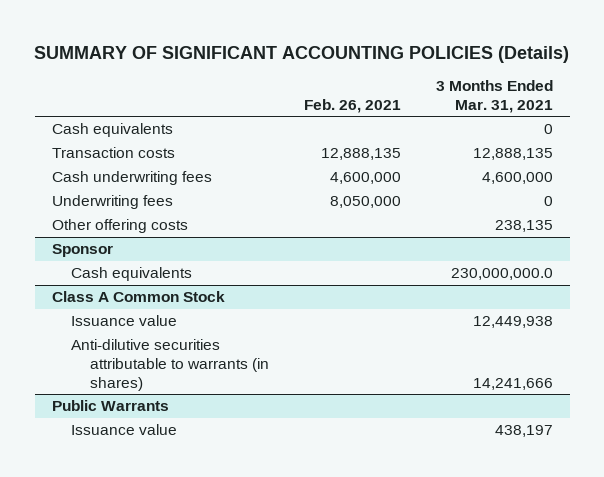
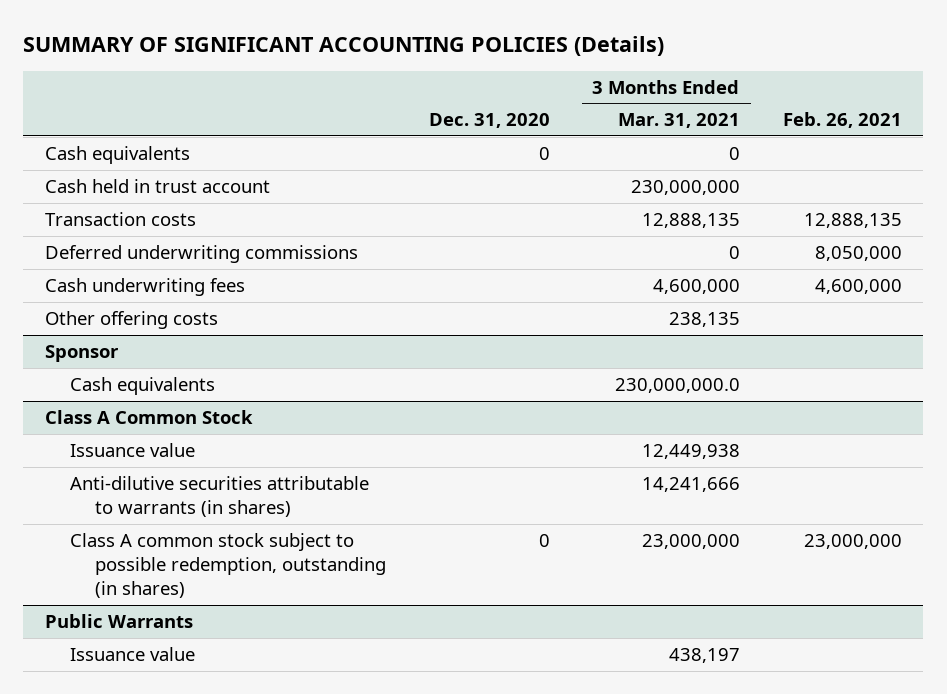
none -> [428,113,550,129] Dec. 31, 2020
none -> [44,178,270,193] Cash held in trust account
none -> [44,244,358,263] Deferred underwriting commissions
[51,195,173,210] Underwriting fees -> none
none -> [69,532,386,599] Class A common stock subject to possible redemption, outstanding (in shares)

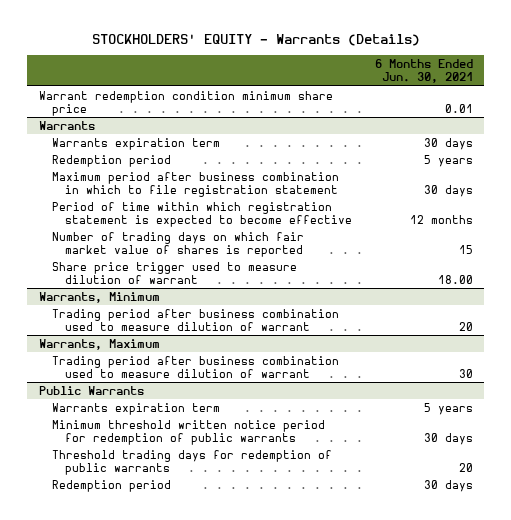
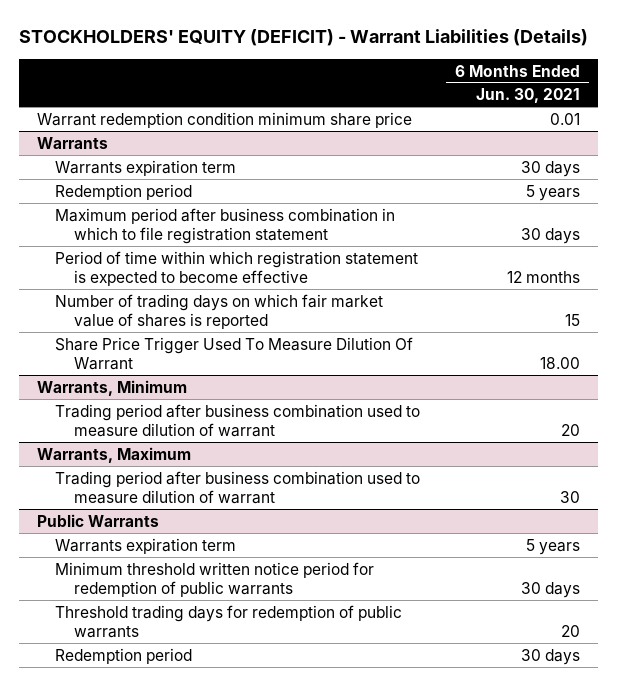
[91,34,420,47] STOCKHOLDERS' EQUITY - Warrants (Details) -> [19,29,589,47] STOCKHOLDERS' EQUITY (DEFICIT) - Warrant Liabilities (Details)
[51,261,297,284] Share price trigger used to measure dilution of warrant -> [55,336,414,370] Share Price Trigger Used To Measure Dilution Of Warrant

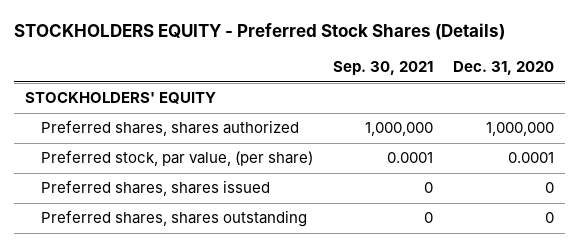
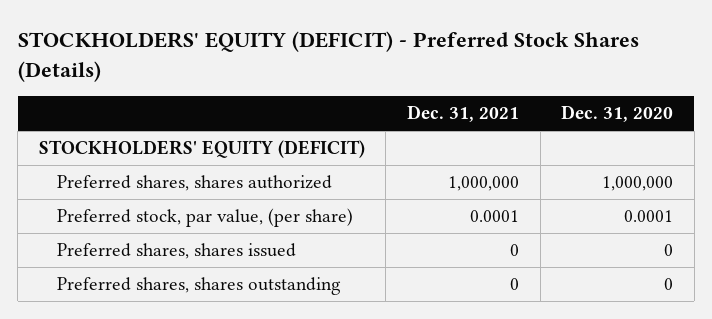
[14,23,506,41] STOCKHOLDERS EQUITY - Preferred Stock Shares (Details) -> [17,31,639,82] STOCKHOLDERS' EQUITY (DEFICIT) - Preferred Stock Shares (Details)
[333,61,434,76] Sep. 30, 2021 -> none
none -> [406,105,519,123] Dec. 31, 2021
[24,92,216,105] STOCKHOLDERS' EQUITY -> [38,140,365,159] STOCKHOLDERS' EQUITY (DEFICIT)

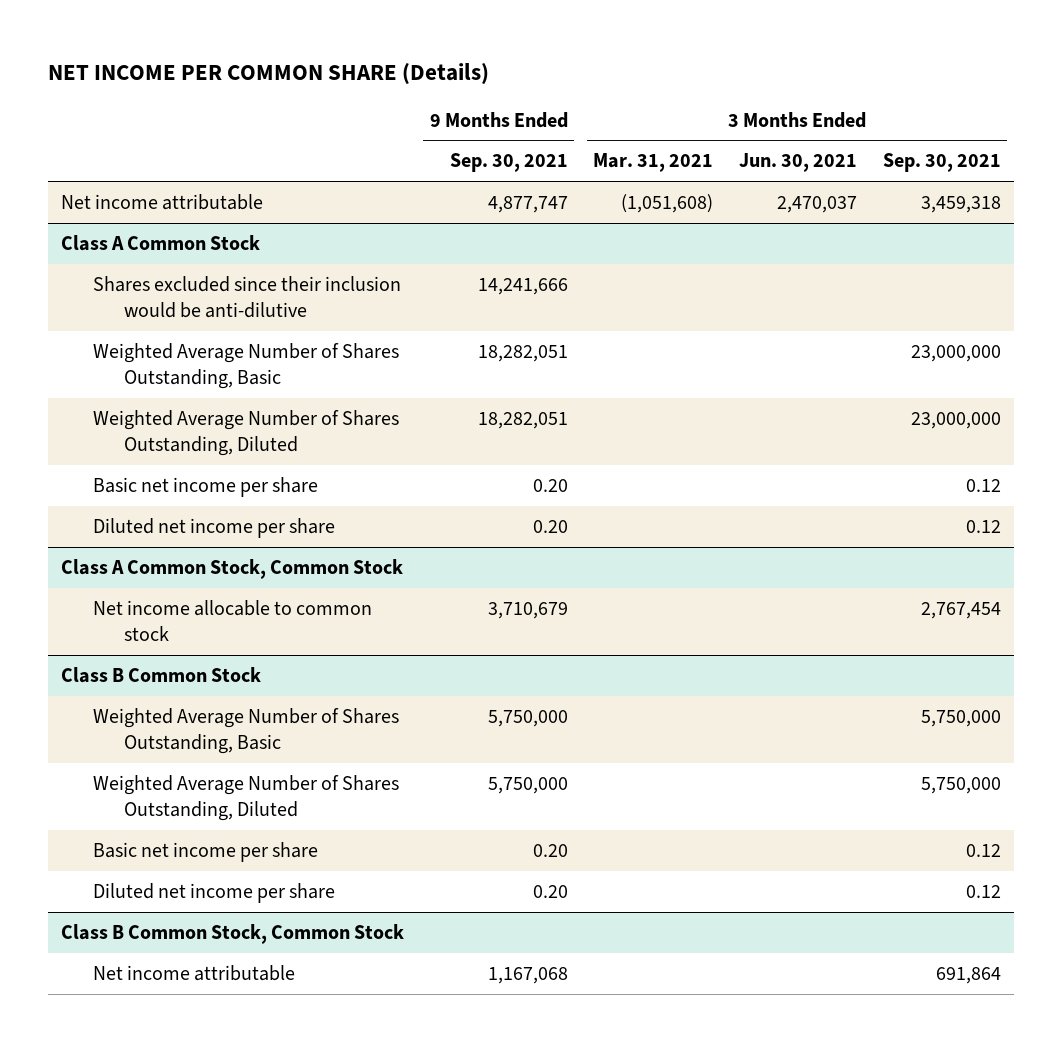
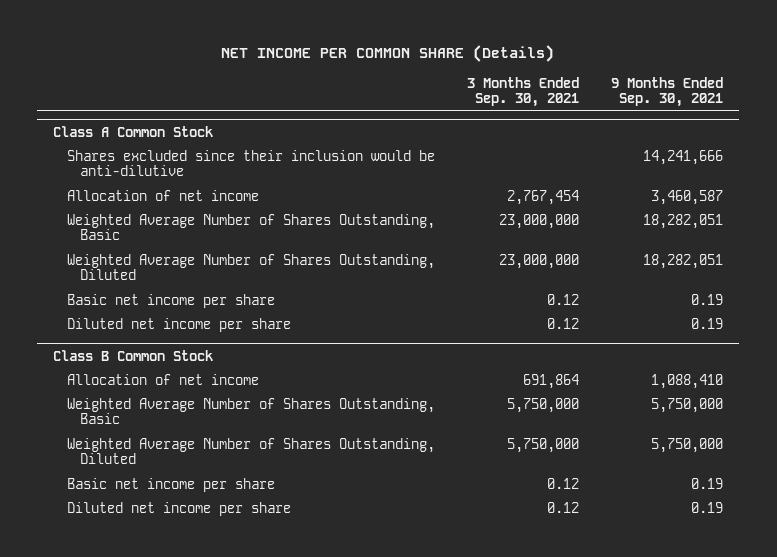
[593,153,714,173] Mar. 31, 2021 -> none
[739,153,858,173] Jun. 30, 2021 -> none
[61,194,264,211] Net income attributable -> none
none -> [66,189,259,201] Allocation of net income
[61,559,404,580] Class A Common Stock, Common Stock -> none
[92,600,372,641] Net income allocable to common stock -> none
[532,479,568,493] 0.20 -> [691,293,724,305] 0.19
[532,520,568,534] 0.20 -> [691,317,724,329] 0.19
none -> [66,373,259,385] Allocation of net income
[61,924,405,945] Class B Common Stock, Common Stock -> none
[92,965,295,982] Net income attributable -> none
[532,844,568,858] 0.20 -> [691,477,724,489] 0.19
[532,885,568,899] 0.20 -> [691,501,724,513] 0.19

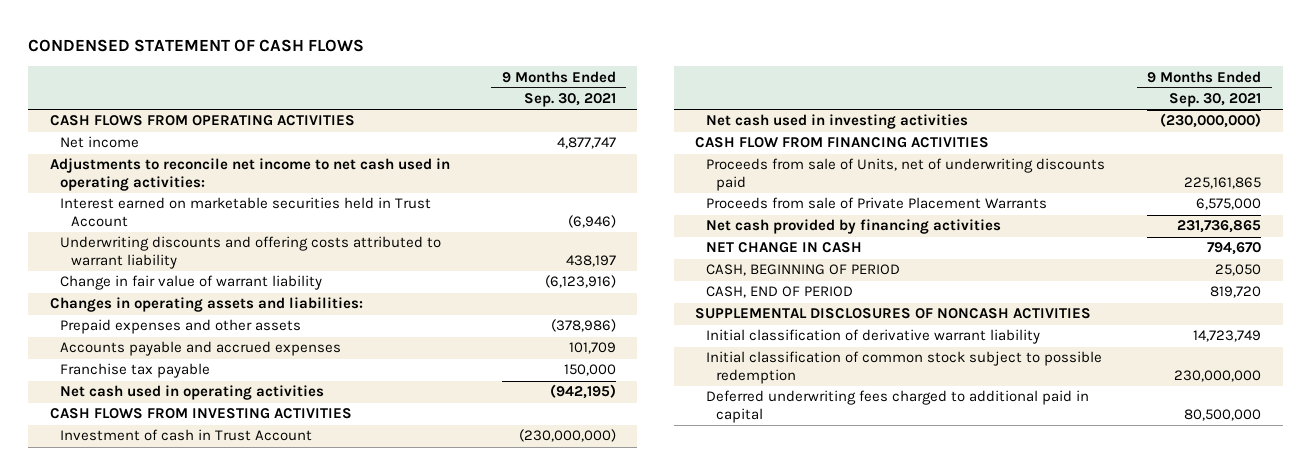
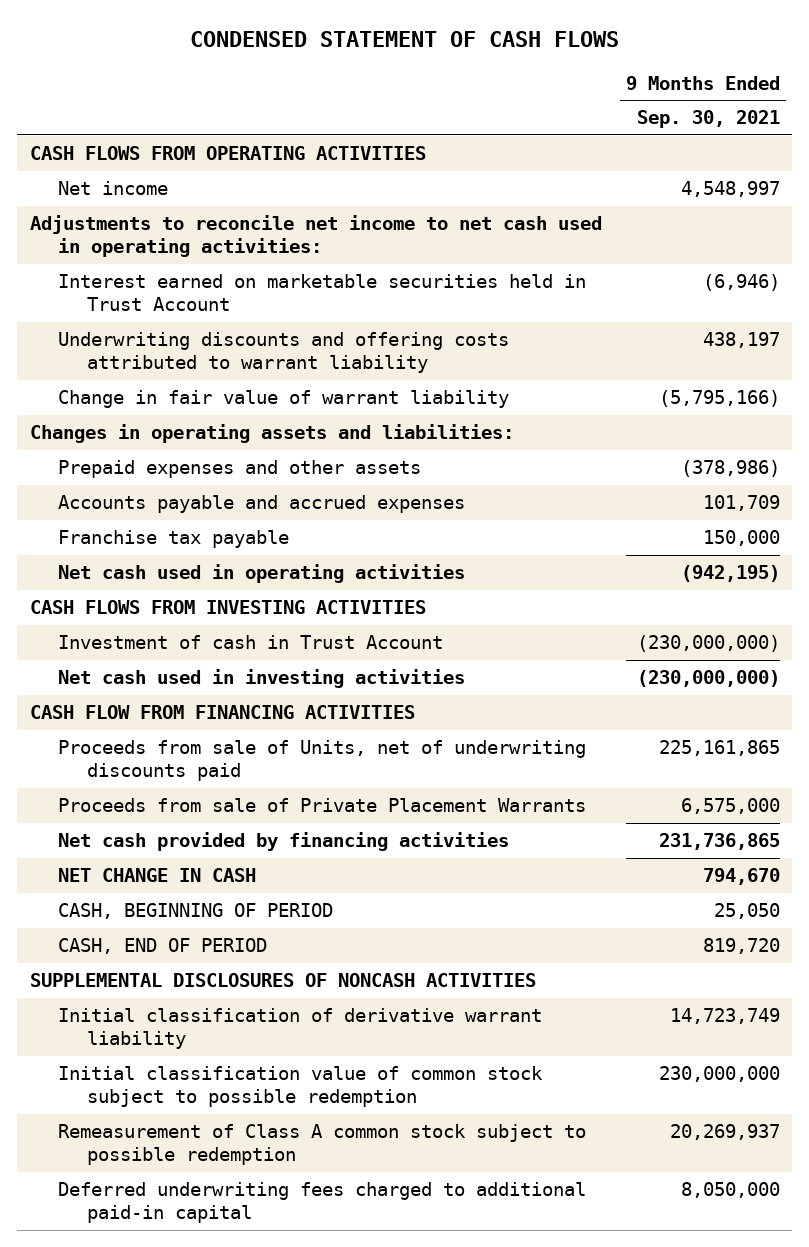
[556,137,616,150] 4,877,747 -> [680,181,780,198] 4,548,997
[544,275,616,289] (6,123,916) -> [658,390,780,408] (5,795,166)
[705,351,1102,385] Initial classification of common stock subject to possible redemption -> [58,1066,544,1108] Initial classification value of common stock subject to possible redemption
none -> [58,1124,587,1166] Remeasurement of Class A common stock subject to possible redemption
[705,390,1089,424] Deferred underwriting fees charged to additional paid in capital -> [58,1182,587,1224] Deferred underwriting fees charged to additional paid-in capital
[1184,409,1262,422] 80,500,000 -> [680,1182,780,1199] 8,050,000

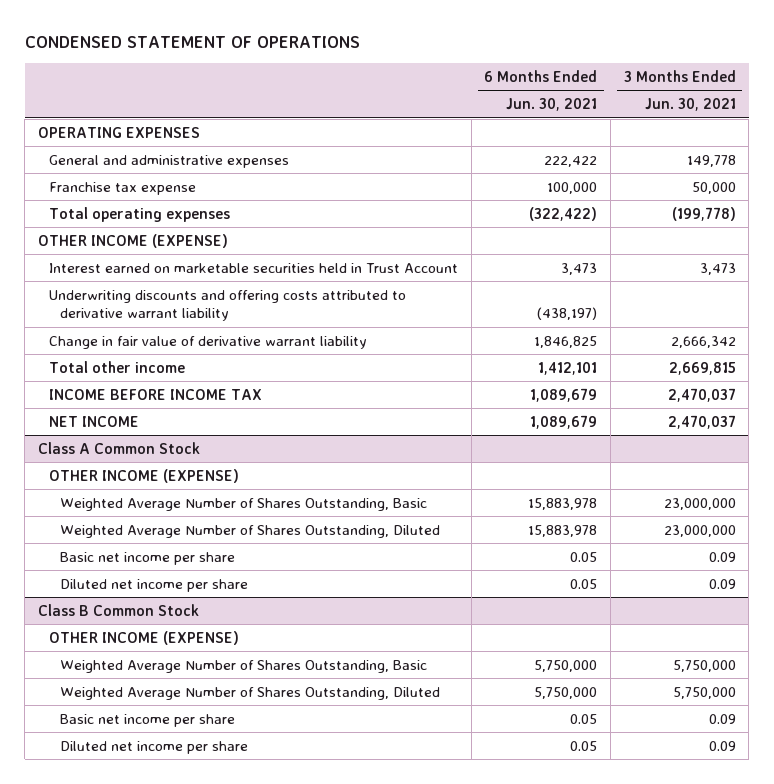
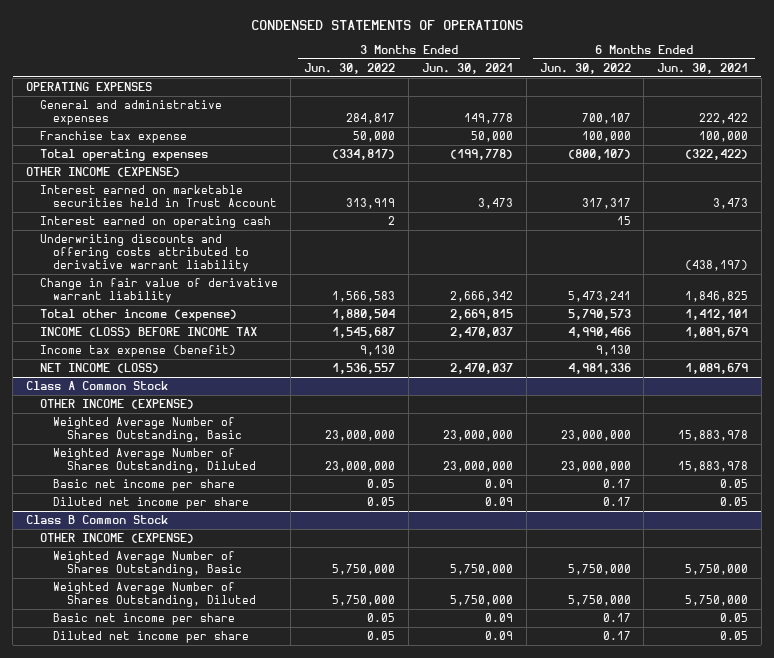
[24,35,360,48] CONDENSED STATEMENT OF OPERATIONS -> [251,19,524,30] CONDENSED STATEMENTS OF OPERATIONS
none -> [304,62,396,74] Jun. 30, 2022
none -> [539,62,631,74] Jun. 30, 2022
none -> [39,216,271,229] Interest earned on operating cash
[48,360,185,373] Total other income -> [39,309,237,322] Total other income (expense)
[48,388,262,400] INCOME BEFORE INCOME TAX -> [39,327,257,338] INCOME (LOSS) BEFORE INCOME TAX
none -> [39,345,236,358] Income tax expense (benefit)
[48,415,139,427] NET INCOME -> [39,363,159,374] NET INCOME (LOSS)

